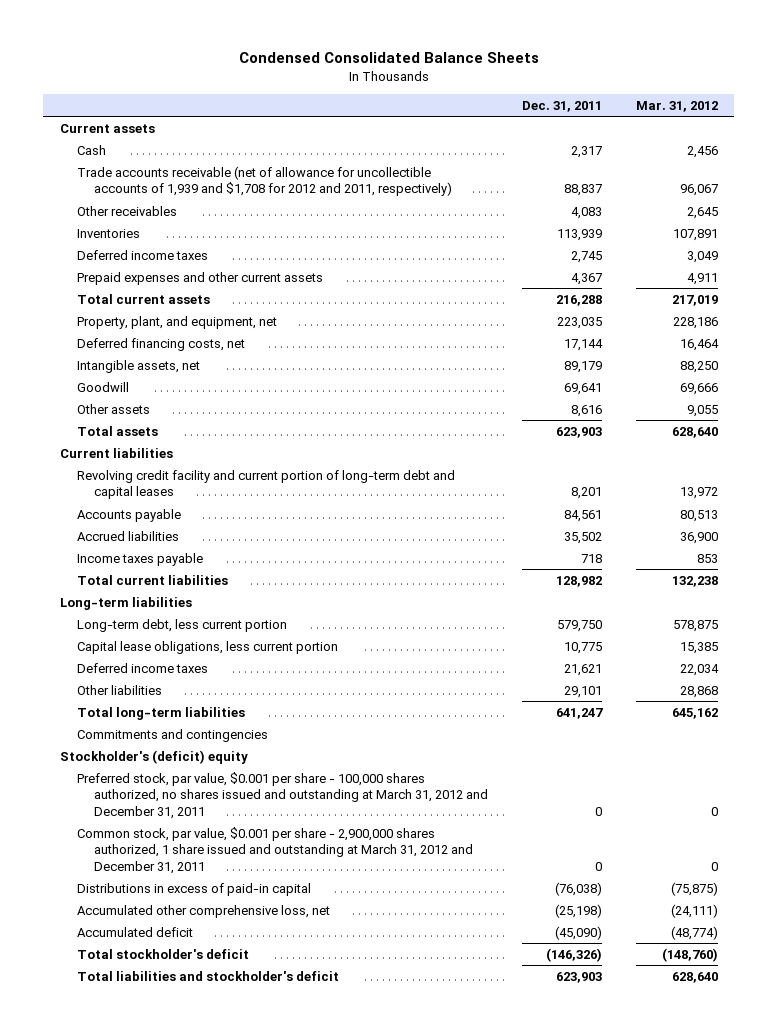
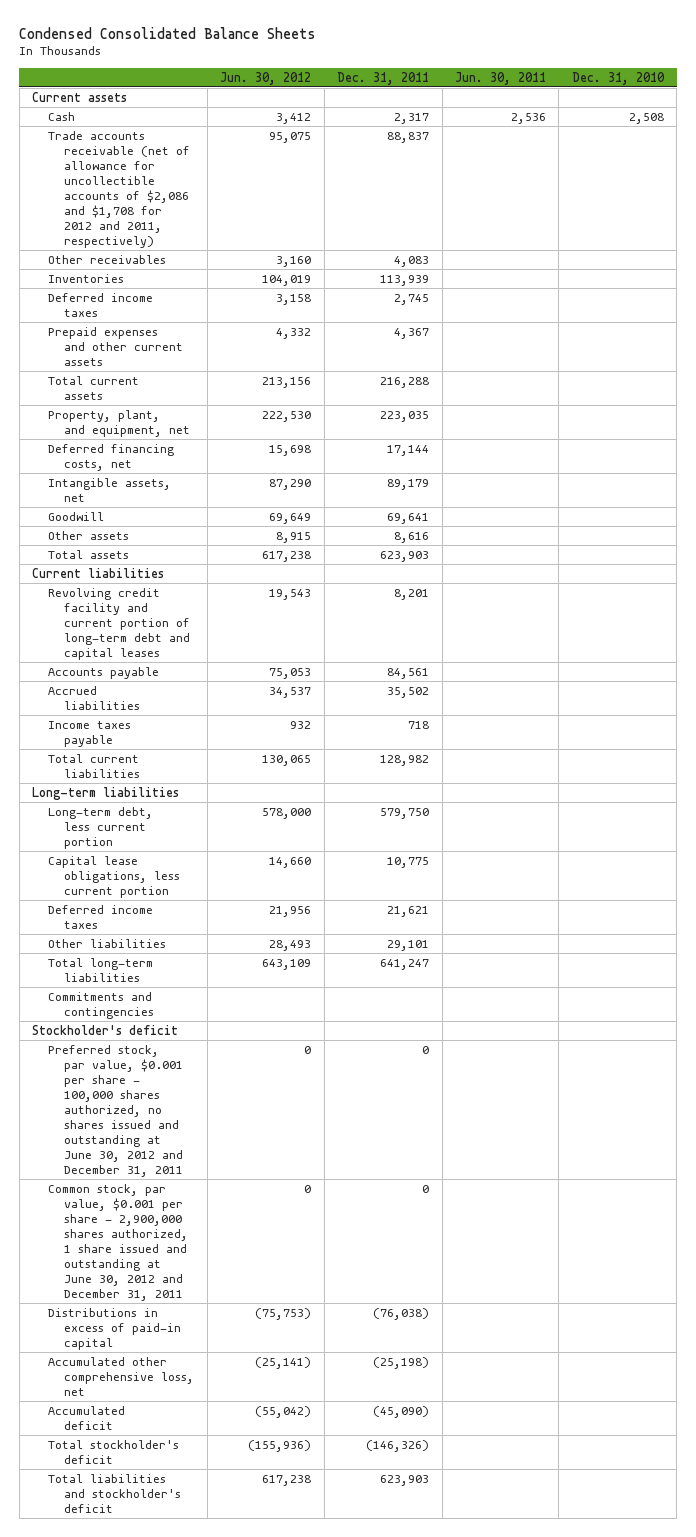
[635,100,718,112] Mar. 31, 2012 -> none
none -> [220,71,312,85] Jun. 30, 2012
none -> [454,71,546,85] Jun. 30, 2011
none -> [571,71,665,85] Dec. 31, 2010
[76,165,452,197] Trade accounts receivable (net of allowance for uncollectible accounts of 1,939 and $1,708 for 2012 and 2011, respectively) -> [48,130,191,249] Trade accounts receivable (net of allowance for uncollectible accounts of $2,086 and $1,708 for 2012 and 2011, respectively)
[60,749,249,764] Stockholder's (deficit) equity -> [32,1024,179,1035] Stockholder's deficit
[76,771,488,819] Preferred stock, par value, $0.001 per share - 100,000 shares authorized, no shares issued and outstanding at March 31, 2012 and December 31, 2011 -> [48,1044,184,1178] Preferred stock, par value, $0.001 per share - 100,000 shares authorized, no shares issued and outstanding at June 30, 2012 and December 31, 2011
[76,826,473,874] Common stock, par value, $0.001 per share - 2,900,000 shares authorized, 1 share issued and outstanding at March 31, 2012 and December 31, 2011 -> [48,1183,189,1302] Common stock, par value, $0.001 per share - 2,900,000 shares authorized, 1 share issued and outstanding at June 30, 2012 and December 31, 2011

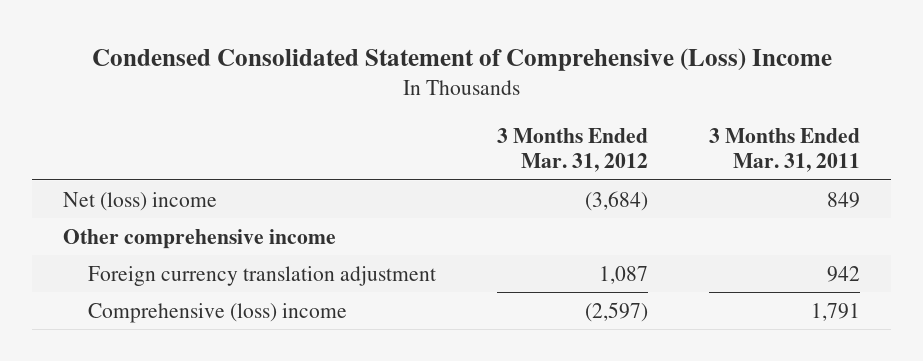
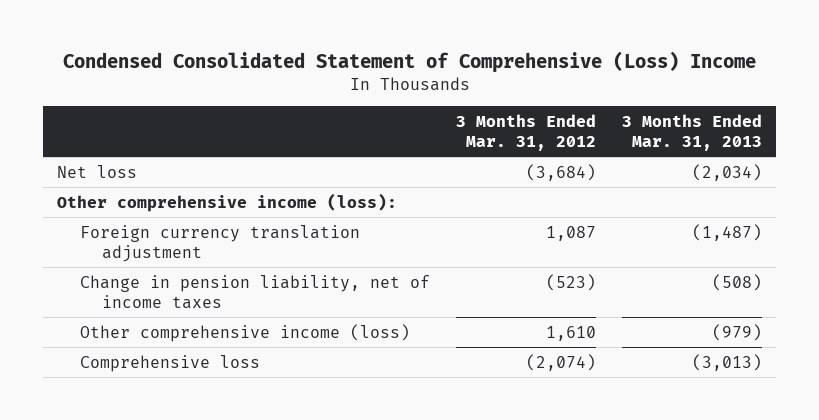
[709,127,861,173] 3 Months Ended Mar. 31, 2011 -> none
none -> [622,113,763,151] 3 Months Ended Mar. 31, 2013
[62,191,217,211] Net (loss) income -> [56,164,137,178] Net loss
[62,228,336,249] Other comprehensive income -> [56,192,397,212] Other comprehensive income (loss):
none -> [79,274,430,309] Change in pension liability, net of income taxes
none -> [79,323,410,342] Other comprehensive income (loss)
[87,302,347,323] Comprehensive (loss) income -> [79,354,260,372] Comprehensive loss
[585,301,649,322] (2,597) -> [525,353,596,371] (2,074)

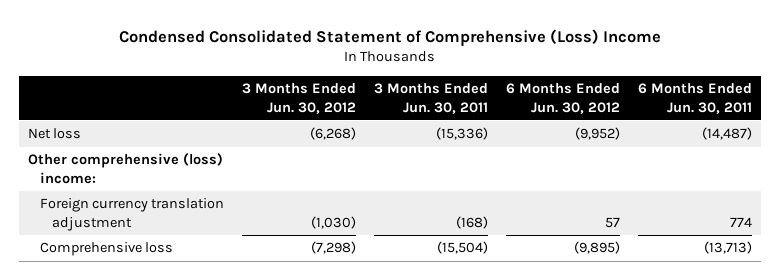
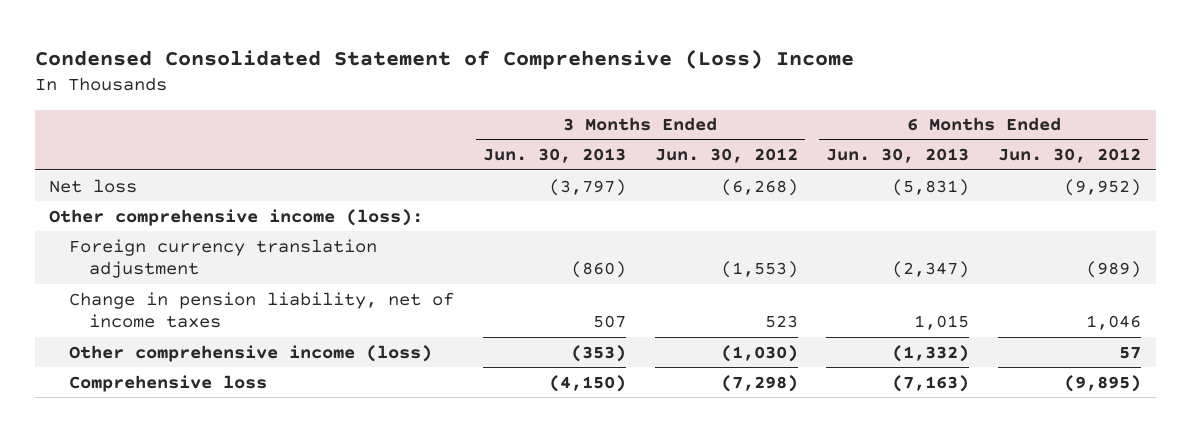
[374,83,489,114] 3 Months Ended Jun. 30, 2011 -> none
[638,83,753,114] 6 Months Ended Jun. 30, 2011 -> none
none -> [482,148,626,164] Jun. 30, 2013
none -> [826,148,970,164] Jun. 30, 2013
[28,153,224,184] Other comprehensive (loss) income: -> [49,208,424,226] Other comprehensive income (loss):
[311,215,357,229] (1,030) -> [720,261,798,279] (1,553)
[605,216,621,228] 57 -> [1086,261,1142,279] (989)
none -> [69,291,455,329] Change in pension liability, net of income taxes
none -> [69,344,433,362] Other comprehensive income (loss)

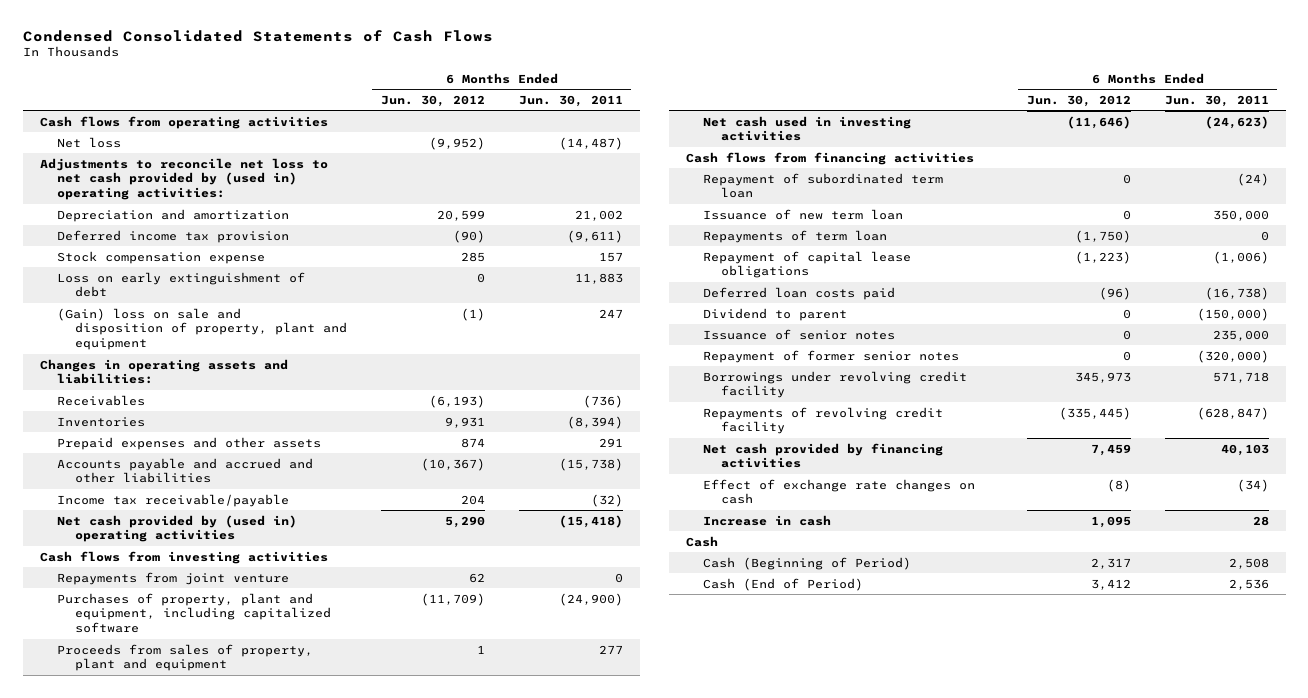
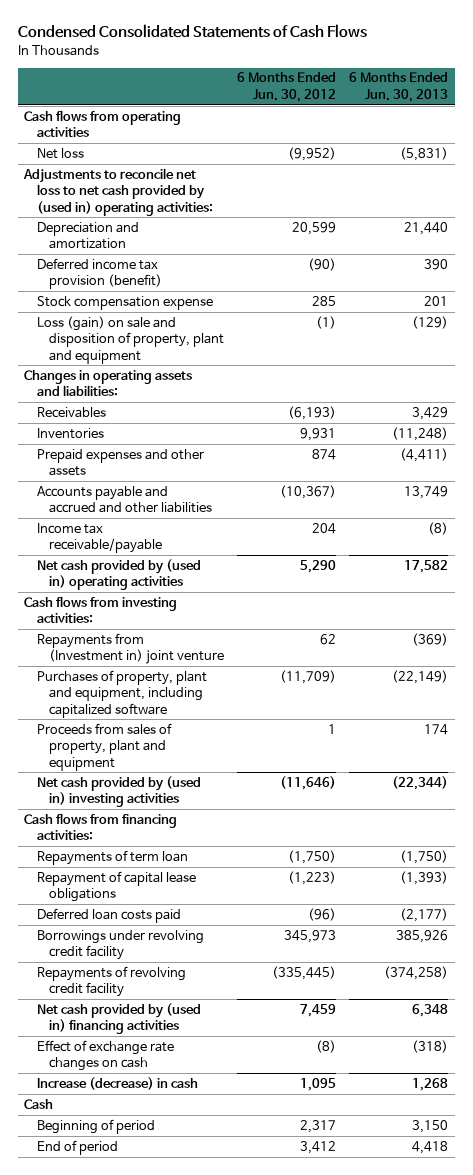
[518,94,623,107] Jun. 30, 2011 -> none
none -> [349,72,449,102] 6 Months Ended Jun. 30, 2013
[57,229,290,243] Deferred income tax provision -> [36,257,163,290] Deferred income tax provision (benefit)
[57,271,306,298] Loss on early extinguishment of debt -> none
[57,307,347,351] (Gain) loss on sale and disposition of property, plant and equipment -> [36,315,225,364] Loss (gain) on sale and disposition of property, plant and equipment
[39,550,328,564] Cash flows from investing activities -> [24,595,178,624] Cash flows from investing activities:
[57,571,290,585] Repayments from joint venture -> [36,632,225,665] Repayments from (Investment in) joint venture
[703,172,944,199] Repayment of subordinated term loan -> none
[703,208,904,220] Issuance of new term loan -> none
[703,115,912,142] Net cash used in investing activities -> [36,775,201,808] Net cash provided by (used in) investing activities
[685,151,974,165] Cash flows from financing activities -> [24,812,178,841] Cash flows from financing activities:
[703,307,848,321] Dividend to parent -> none
[703,328,896,340] Issuance of senior notes -> none
[703,349,960,363] Repayment of former senior notes -> none
[703,442,944,469] Net cash provided by financing activities -> [36,1002,201,1035] Net cash provided by (used in) financing activities
[703,514,832,526] Increase in cash -> [36,1076,198,1090] Increase (decrease) in cash
[703,556,912,570] Cash (Beginning of Period) -> [36,1118,155,1134] Beginning of period
[703,577,864,591] Cash (End of Period) -> [36,1139,118,1155] End of period

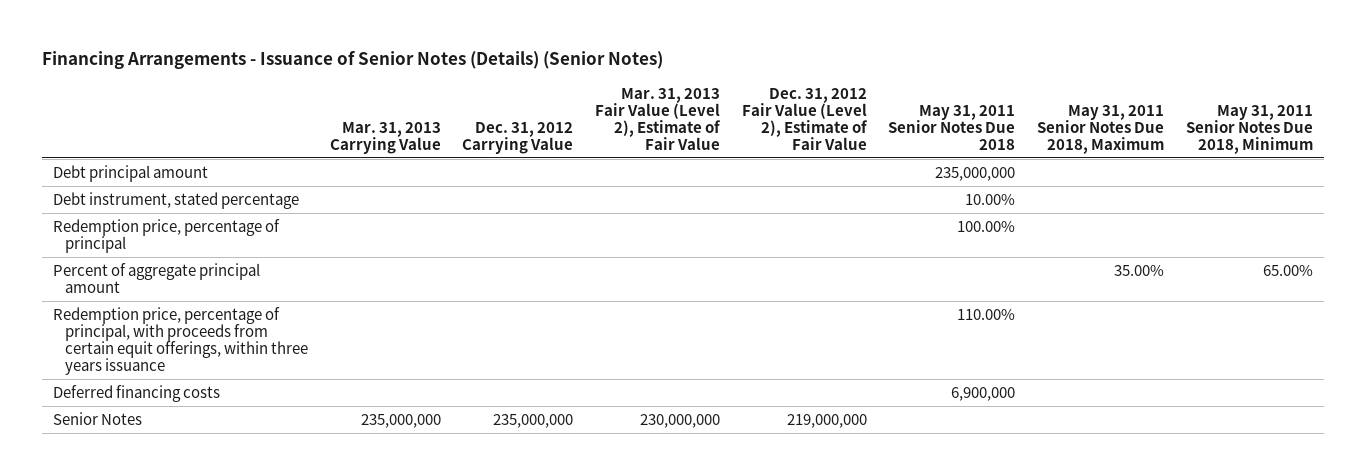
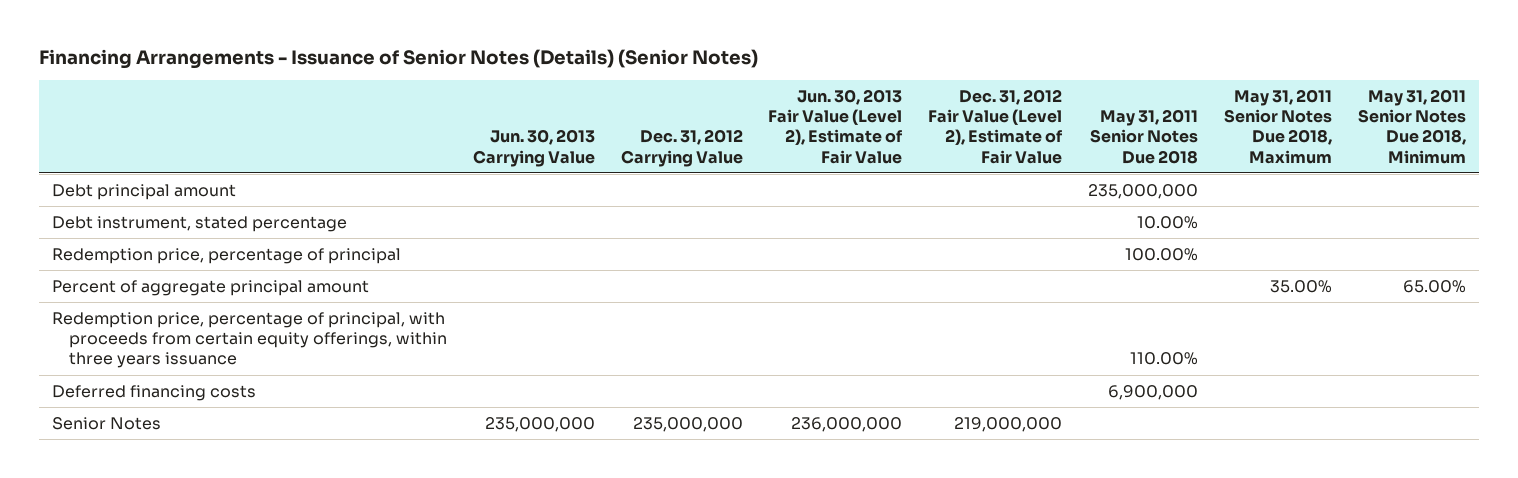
[329,121,441,154] Mar. 31, 2013 Carrying Value -> none
[595,87,722,150] Mar. 31, 2013 Fair Value (Level 2), Estimate of Fair Value -> none
none -> [472,129,595,167] Jun. 30, 2013 Carrying Value
none -> [768,89,904,164] Jun. 30, 2013 Fair Value (Level 2), Estimate of Fair Value
[52,306,308,376] Redemption price, percentage of principal, with proceeds from certain equit offerings, within three years issuance -> [52,311,447,369] Redemption price, percentage of principal, with proceeds from certain equity offerings, within three years issuance

